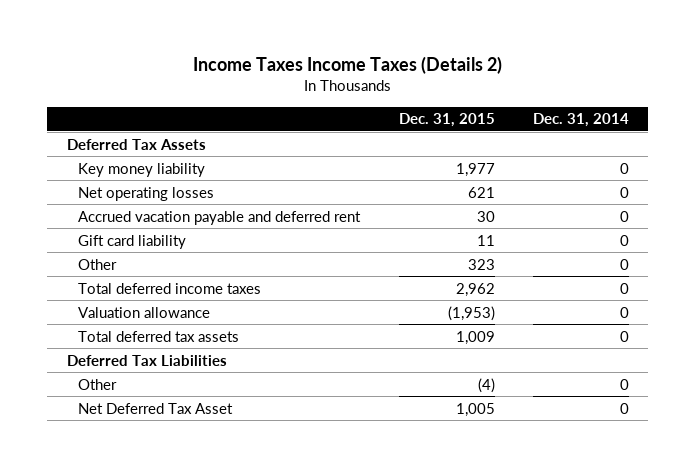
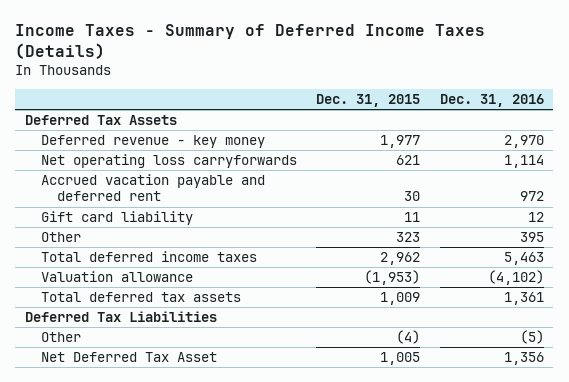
[192,55,502,74] Income Taxes Income Taxes (Details 2) -> [15,24,486,60] Income Taxes - Summary of Deferred Income Taxes (Details)
[533,113,630,128] Dec. 31, 2014 -> none
none -> [439,93,544,107] Dec. 31, 2016
[78,162,206,177] Key money liability -> [41,135,266,149] Deferred revenue - key money
[78,186,215,201] Net operating losses -> [41,154,298,169] Net operating loss carryforwards

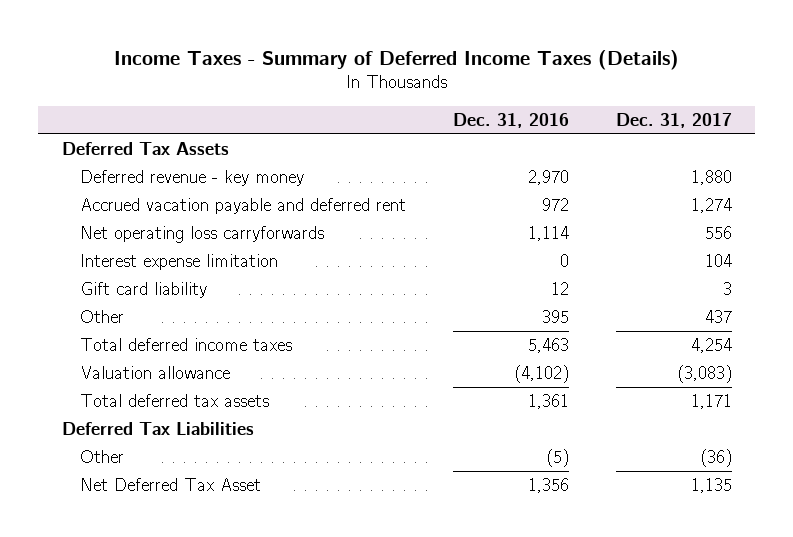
[316,93,421,107] Dec. 31, 2015 -> none
none -> [615,112,732,128] Dec. 31, 2017
[41,154,298,169] Net operating loss carryforwards -> [79,226,324,244] Net operating loss carryforwards
none -> [79,254,278,271] Interest expense limitation

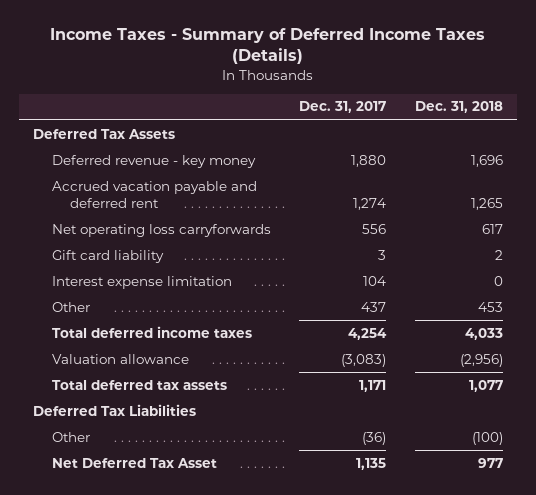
[452,112,569,128] Dec. 31, 2016 -> none
none -> [415,101,504,114] Dec. 31, 2018
[79,254,278,271] Interest expense limitation -> [51,275,232,289] Interest expense limitation

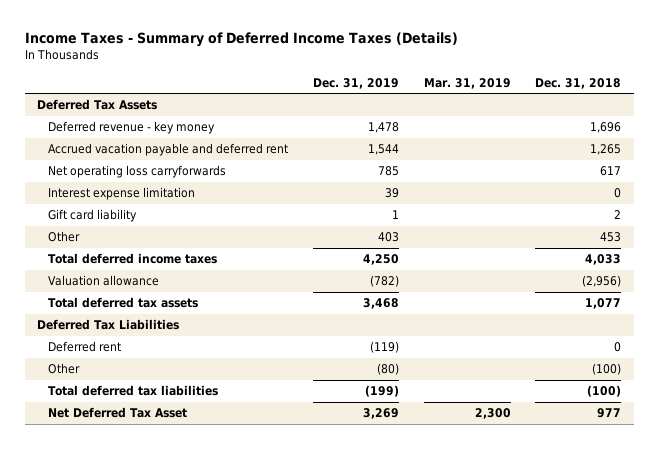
[299,101,387,114] Dec. 31, 2017 -> none
none -> [313,77,400,89] Dec. 31, 2019
none -> [423,77,511,89] Mar. 31, 2019
[51,249,164,263] Gift card liability -> [48,209,138,223] Gift card liability
none -> [48,341,122,353] Deferred rent
none -> [48,385,219,397] Total deferred tax liabilities

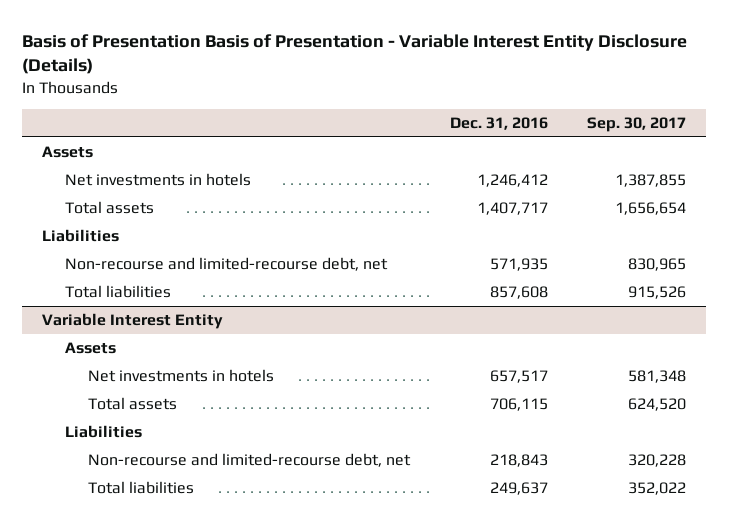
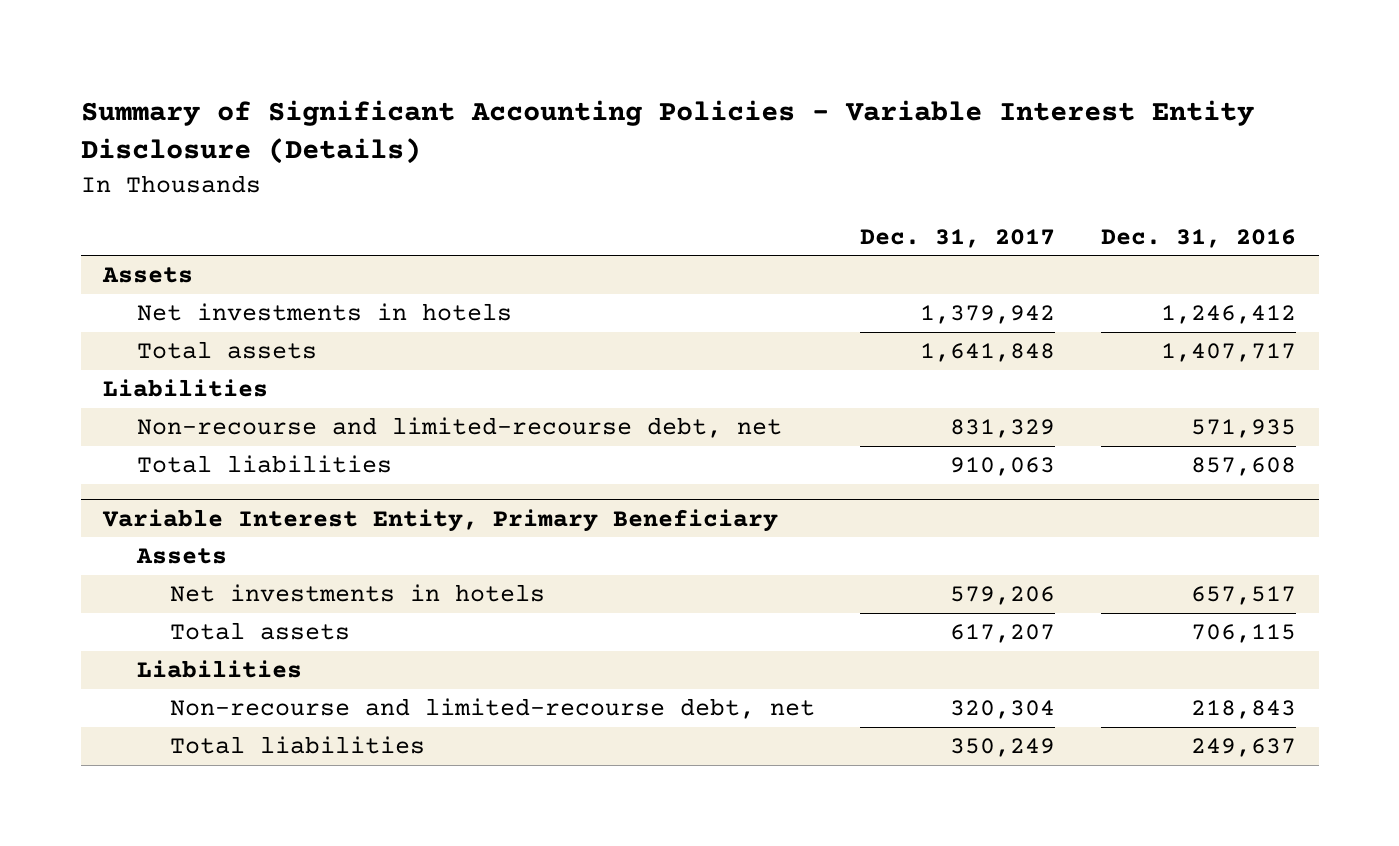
[22,33,688,75] Basis of Presentation Basis of Presentation - Variable Interest Entity Disclosure (Details) -> [80,99,1254,165] Summary of Significant Accounting Policies - Variable Interest Entity Disclosure (Details)
[587,116,687,132] Sep. 30, 2017 -> none
none -> [860,228,1056,248] Dec. 31, 2017
[42,313,224,330] Variable Interest Entity -> [102,508,779,532] Variable Interest Entity, Primary Beneficiary

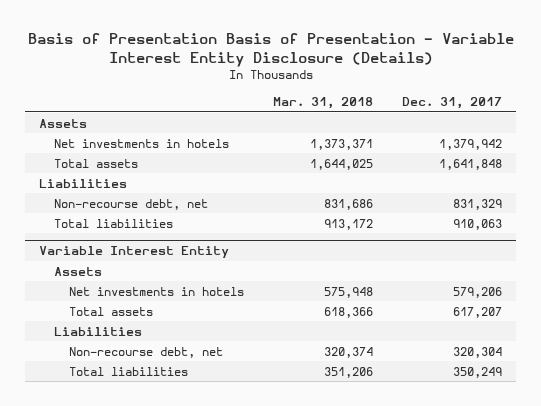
[80,99,1254,165] Summary of Significant Accounting Policies - Variable Interest Entity Disclosure (Details) -> [27,32,514,67] Basis of Presentation Basis of Presentation - Variable Interest Entity Disclosure (Details)
[1100,228,1296,248] Dec. 31, 2016 -> none
none -> [272,97,373,110] Mar. 31, 2018
[136,417,782,439] Non-recourse and limited-recourse debt, net -> [54,198,209,210] Non-recourse debt, net
[102,508,779,532] Variable Interest Entity, Primary Beneficiary -> [39,246,230,259] Variable Interest Entity
[169,698,815,720] Non-recourse and limited-recourse debt, net -> [68,346,223,358] Non-recourse debt, net

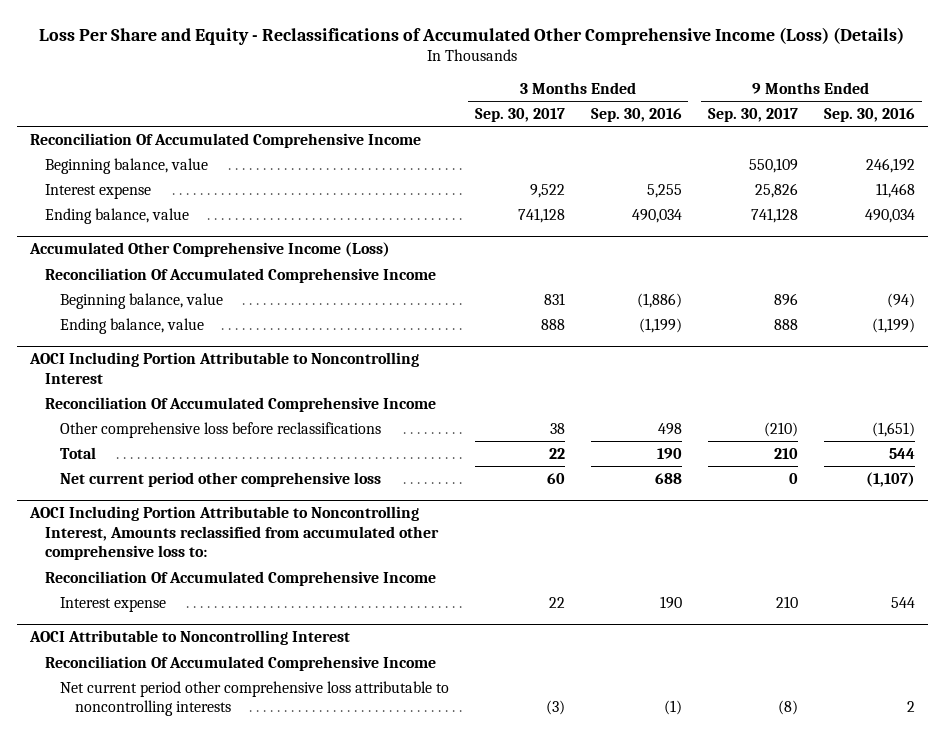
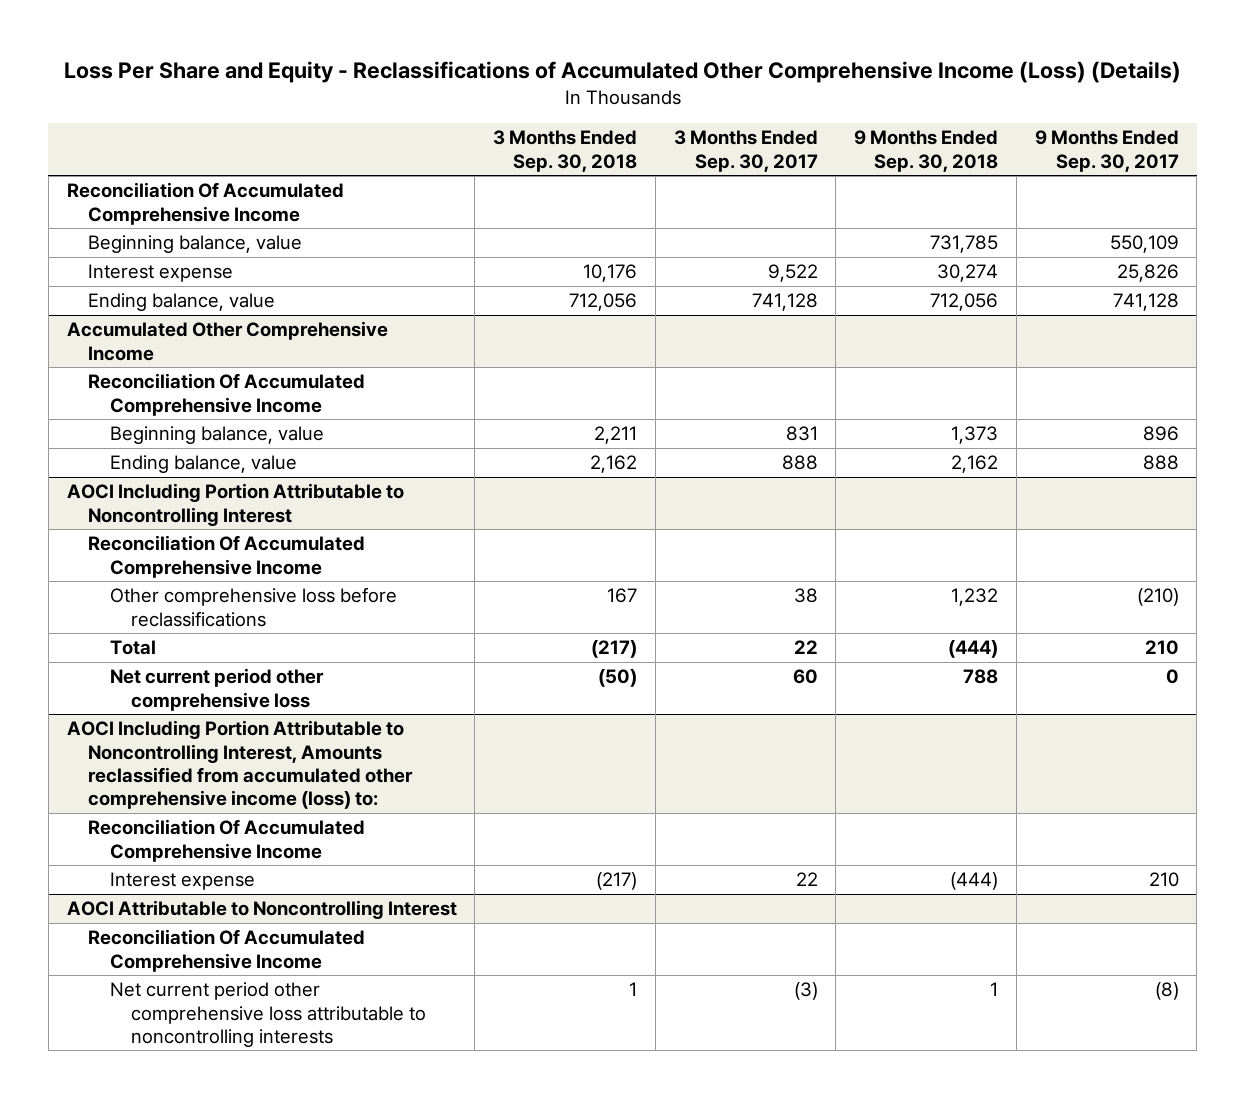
[590,108,682,123] Sep. 30, 2016 -> none
[824,108,916,123] Sep. 30, 2016 -> none
none -> [493,130,638,172] 3 Months Ended Sep. 30, 2018
none -> [854,130,999,172] 9 Months Ended Sep. 30, 2018
[28,242,390,258] Accumulated Other Comprehensive Income (Loss) -> [66,321,388,361] Accumulated Other Comprehensive Income
[28,506,439,561] AOCI Including Portion Attributable to Noncontrolling Interest, Amounts reclassified from accumulated other comprehensive loss to: -> [66,720,414,810] AOCI Including Portion Attributable to Noncontrolling Interest, Amounts reclassified from accumulated other comprehensive income (loss) to:

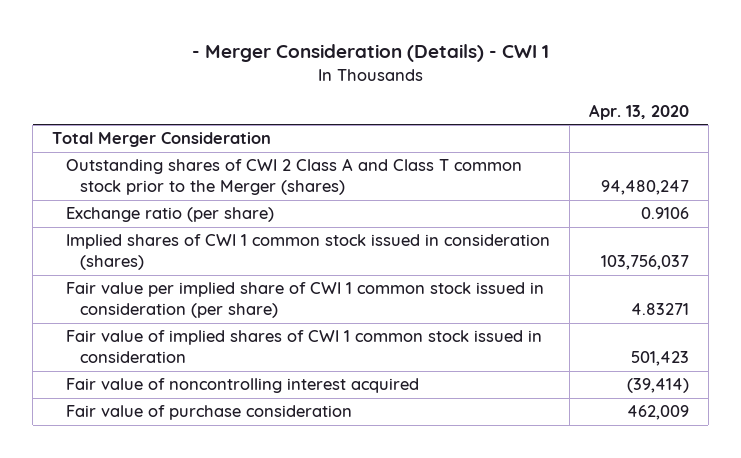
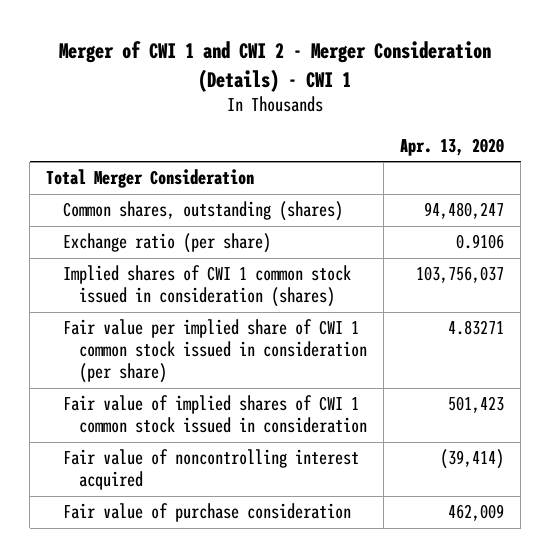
[191,44,549,63] - Merger Consideration (Details) - CWI 1 -> [59,41,492,92] Merger of CWI 1 and CWI 2 - Merger Consideration (Details) - CWI 1
[66,158,523,195] Outstanding shares of CWI 2 Class A and Class T common stock prior to the Merger (shares) -> [62,201,343,222] Common shares, outstanding (shares)

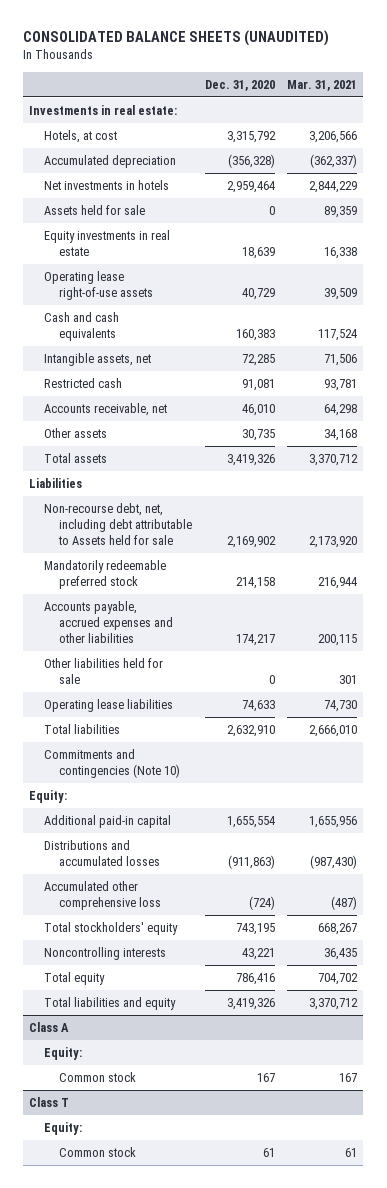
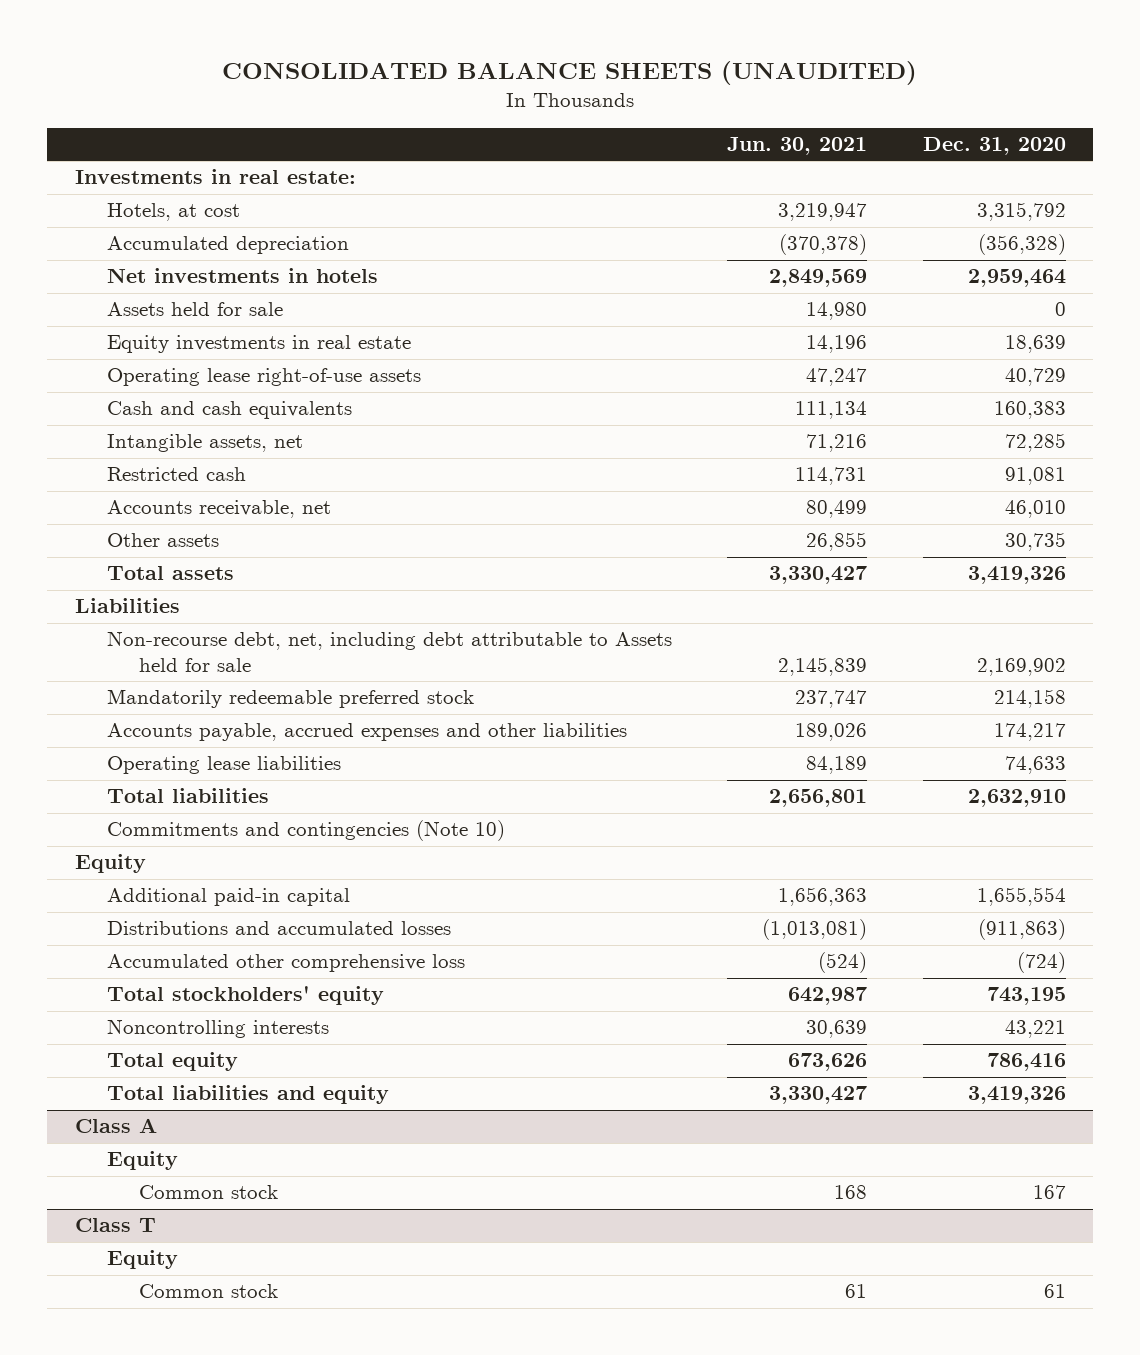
[287,79,358,91] Mar. 31, 2021 -> none
none -> [727,136,868,155] Jun. 30, 2021
[44,657,164,684] Other liabilities held for sale -> none
[29,789,68,803] Equity: -> [74,854,146,874] Equity
[44,1046,83,1060] Equity: -> [107,1151,179,1171] Equity
[44,1121,83,1135] Equity: -> [107,1250,179,1270] Equity

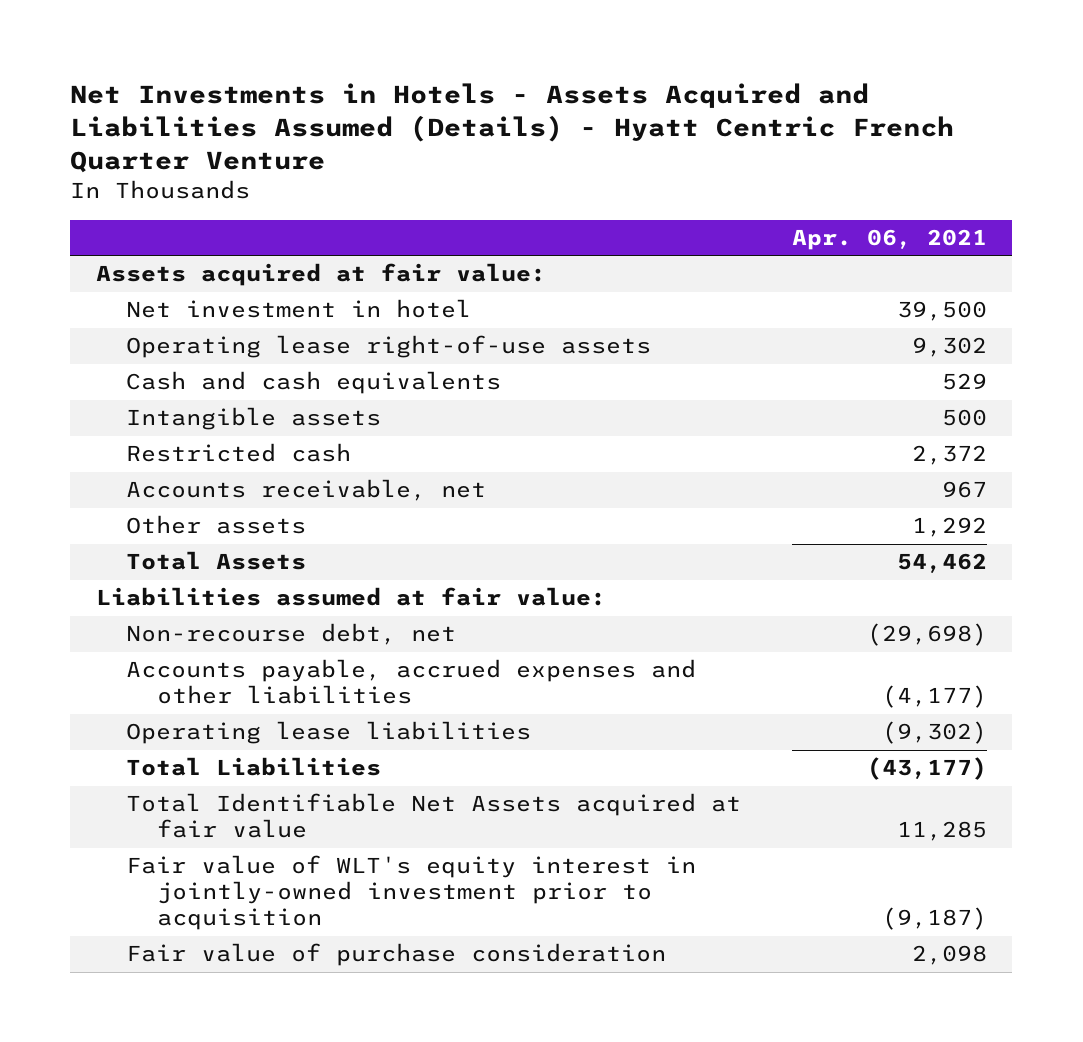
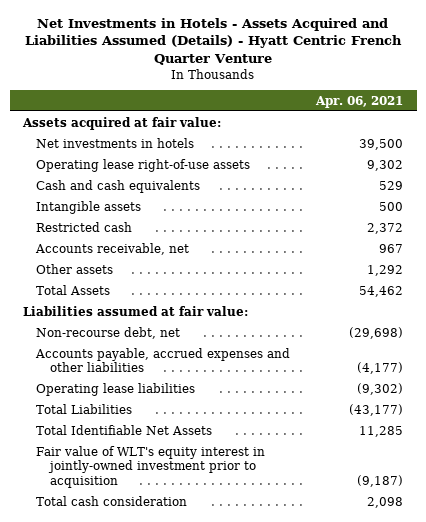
[126,299,472,319] Net investment in hotel -> [36,137,195,148] Net investments in hotels
[126,793,742,839] Total Identifiable Net Assets acquired at fair value -> [36,424,213,435] Total Identifiable Net Assets
[126,943,667,967] Fair value of purchase consideration -> [36,495,188,506] Total cash consideration

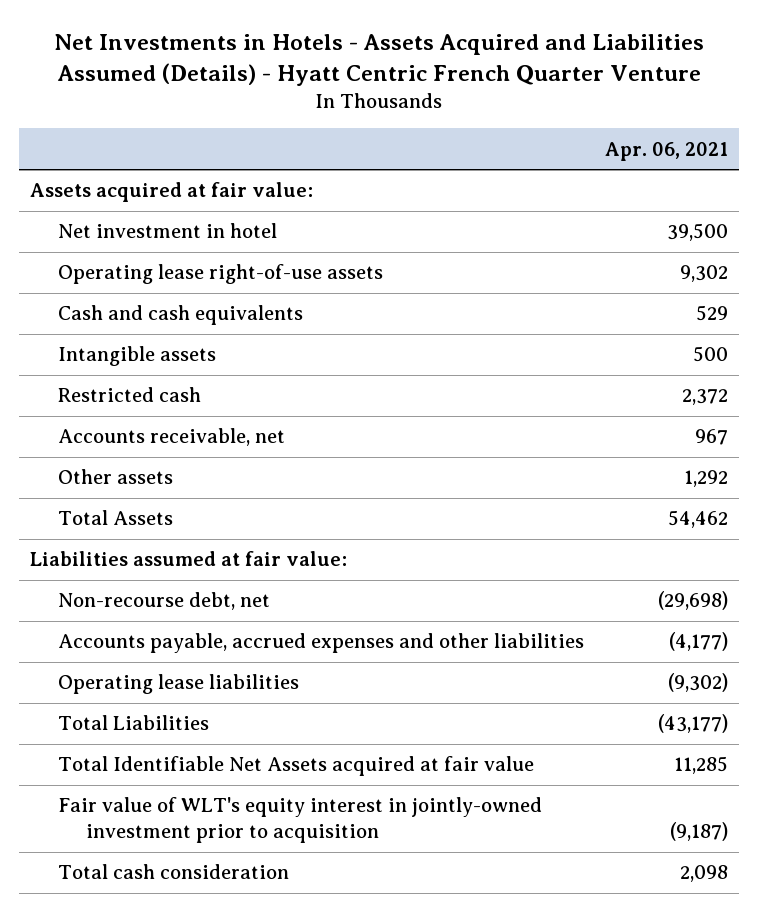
[36,137,195,148] Net investments in hotels -> [58,223,278,239] Net investment in hotel
[36,424,213,435] Total Identifiable Net Assets -> [58,756,535,777] Total Identifiable Net Assets acquired at fair value

